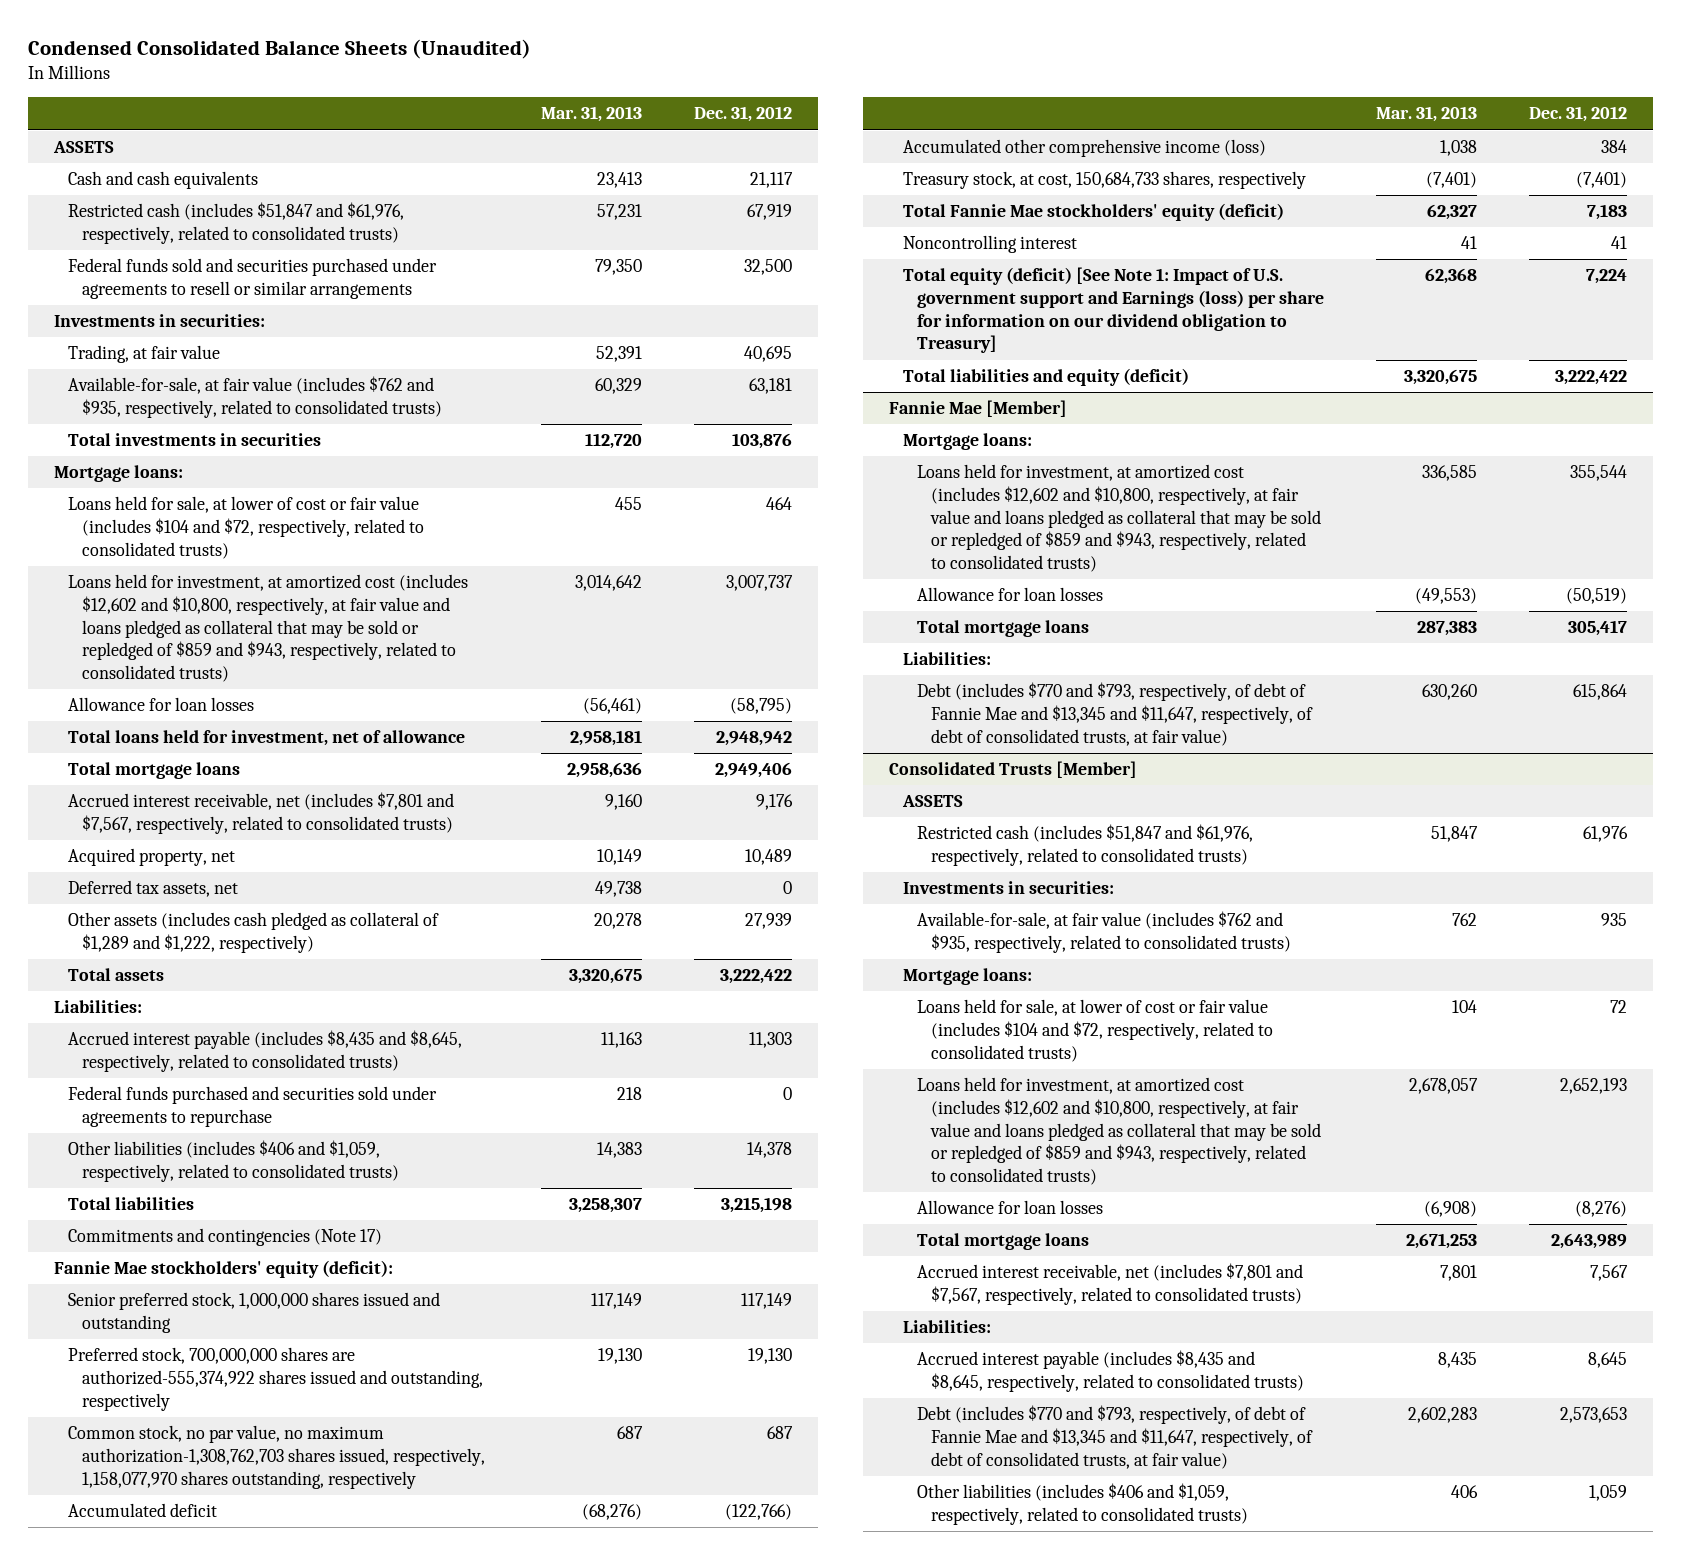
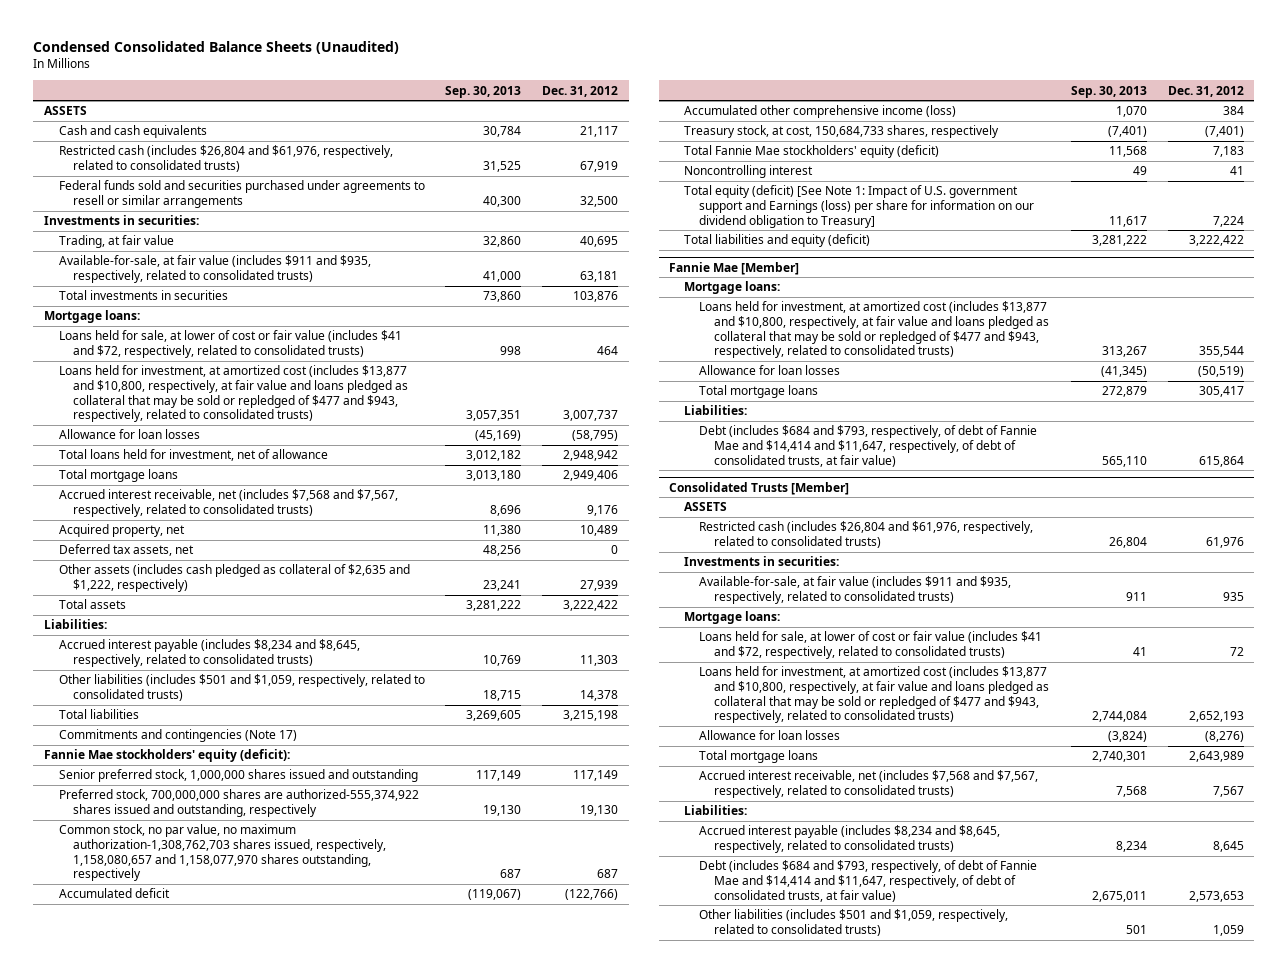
[541,106,643,123] Mar. 31, 2013 -> none
none -> [445,85,522,98] Sep. 30, 2013
[67,202,404,244] Restricted cash (includes $51,847 and $61,976, respectively, related to consolidated trusts) -> [58,145,393,172] Restricted cash (includes $26,804 and $61,976, respectively, related to consolidated trusts)
[67,376,442,418] Available-for-sale, at fair value (includes $762 and $935, respectively, related to consolidated trusts) -> [58,255,371,283] Available-for-sale, at fair value (includes $911 and $935, respectively, related to consolidated trusts)
[67,496,424,559] Loans held for sale, at lower of cost or fair value (includes $104 and $72, respectively, related to consolidated trusts) -> [58,330,402,358] Loans held for sale, at lower of cost or fair value (includes $41 and $72, respectively, related to consolidated trusts)
[67,574,468,683] Loans held for investment, at amortized cost (includes $12,602 and $10,800, respectively, at fair value and loans pledged as collateral that may be sold or repledged of $859 and $943, respectively, related to consolidated trusts) -> [58,365,409,423] Loans held for investment, at amortized cost (includes $13,877 and $10,800, respectively, at fair value and loans pledged as collateral that may be sold or repledged of $477 and $943, respectively, related to consolidated trusts)
[67,792,454,834] Accrued interest receivable, net (includes $7,801 and $7,567, respectively, related to consolidated trusts) -> [58,489,398,517] Accrued interest receivable, net (includes $7,568 and $7,567, respectively, related to consolidated trusts)
[67,912,439,953] Other assets (includes cash pledged as collateral of $1,289 and $1,222, respectively) -> [58,564,410,592] Other assets (includes cash pledged as collateral of $2,635 and $1,222, respectively)
[67,1086,437,1127] Federal funds purchased and securities sold under agreements to repurchase -> none
[67,1030,462,1072] Accrued interest payable (includes $8,435 and $8,645, respectively, related to consolidated trusts) -> [58,639,360,667] Accrued interest payable (includes $8,234 and $8,645, respectively, related to consolidated trusts)
[67,1140,399,1182] Other liabilities (includes $406 and $1,059, respectively, related to consolidated trusts) -> [58,674,425,701] Other liabilities (includes $501 and $1,059, respectively, related to consolidated trusts)
[67,1425,485,1489] Common stock, no par value, no maximum authorization-1,308,762,703 shares issued, respectively, 1,158,077,970 shares outstanding, respectively -> [58,824,387,882] Common stock, no par value, no maximum authorization-1,308,762,703 shares issued, respectively, 1,158,080,657 and 1,158,077,970 shares outstanding, respectively
[916,464,1321,573] Loans held for investment, at amortized cost (includes $12,602 and $10,800, respectively, at fair value and loans pledged as collateral that may be sold or repledged of $859 and $943, respectively, related to consolidated trusts) -> [699,301,1049,359] Loans held for investment, at amortized cost (includes $13,877 and $10,800, respectively, at fair value and loans pledged as collateral that may be sold or repledged of $477 and $943, respectively, related to consolidated trusts)
[916,682,1313,746] Debt (includes $770 and $793, respectively, of debt of Fannie Mae and $13,345 and $11,647, respectively, of debt of consolidated trusts, at fair value) -> [699,425,1038,467] Debt (includes $684 and $793, respectively, of debt of Fannie Mae and $14,414 and $11,647, respectively, of debt of consolidated trusts, at fair value)
[916,824,1253,866] Restricted cash (includes $51,847 and $61,976, respectively, related to consolidated trusts) -> [699,521,1034,548] Restricted cash (includes $26,804 and $61,976, respectively, related to consolidated trusts)
[916,911,1291,953] Available-for-sale, at fair value (includes $762 and $935, respectively, related to consolidated trusts) -> [699,576,1012,604] Available-for-sale, at fair value (includes $911 and $935, respectively, related to consolidated trusts)
[916,999,1273,1062] Loans held for sale, at lower of cost or fair value (includes $104 and $72, respectively, related to consolidated trusts) -> [699,631,1043,659] Loans held for sale, at lower of cost or fair value (includes $41 and $72, respectively, related to consolidated trusts)
[916,1077,1321,1186] Loans held for investment, at amortized cost (includes $12,602 and $10,800, respectively, at fair value and loans pledged as collateral that may be sold or repledged of $859 and $943, respectively, related to consolidated trusts) -> [699,666,1049,724] Loans held for investment, at amortized cost (includes $13,877 and $10,800, respectively, at fair value and loans pledged as collateral that may be sold or repledged of $477 and $943, respectively, related to consolidated trusts)
[916,1263,1303,1305] Accrued interest receivable, net (includes $7,801 and $7,567, respectively, related to consolidated trusts) -> [699,770,1039,798] Accrued interest receivable, net (includes $7,568 and $7,567, respectively, related to consolidated trusts)
[916,1350,1304,1392] Accrued interest payable (includes $8,435 and $8,645, respectively, related to consolidated trusts) -> [699,825,1001,853] Accrued interest payable (includes $8,234 and $8,645, respectively, related to consolidated trusts)
[916,1405,1313,1469] Debt (includes $770 and $793, respectively, of debt of Fannie Mae and $13,345 and $11,647, respectively, of debt of consolidated trusts, at fair value) -> [699,860,1038,902] Debt (includes $684 and $793, respectively, of debt of Fannie Mae and $14,414 and $11,647, respectively, of debt of consolidated trusts, at fair value)
[916,1483,1248,1525] Other liabilities (includes $406 and $1,059, respectively, related to consolidated trusts) -> [699,909,1009,936] Other liabilities (includes $501 and $1,059, respectively, related to consolidated trusts)

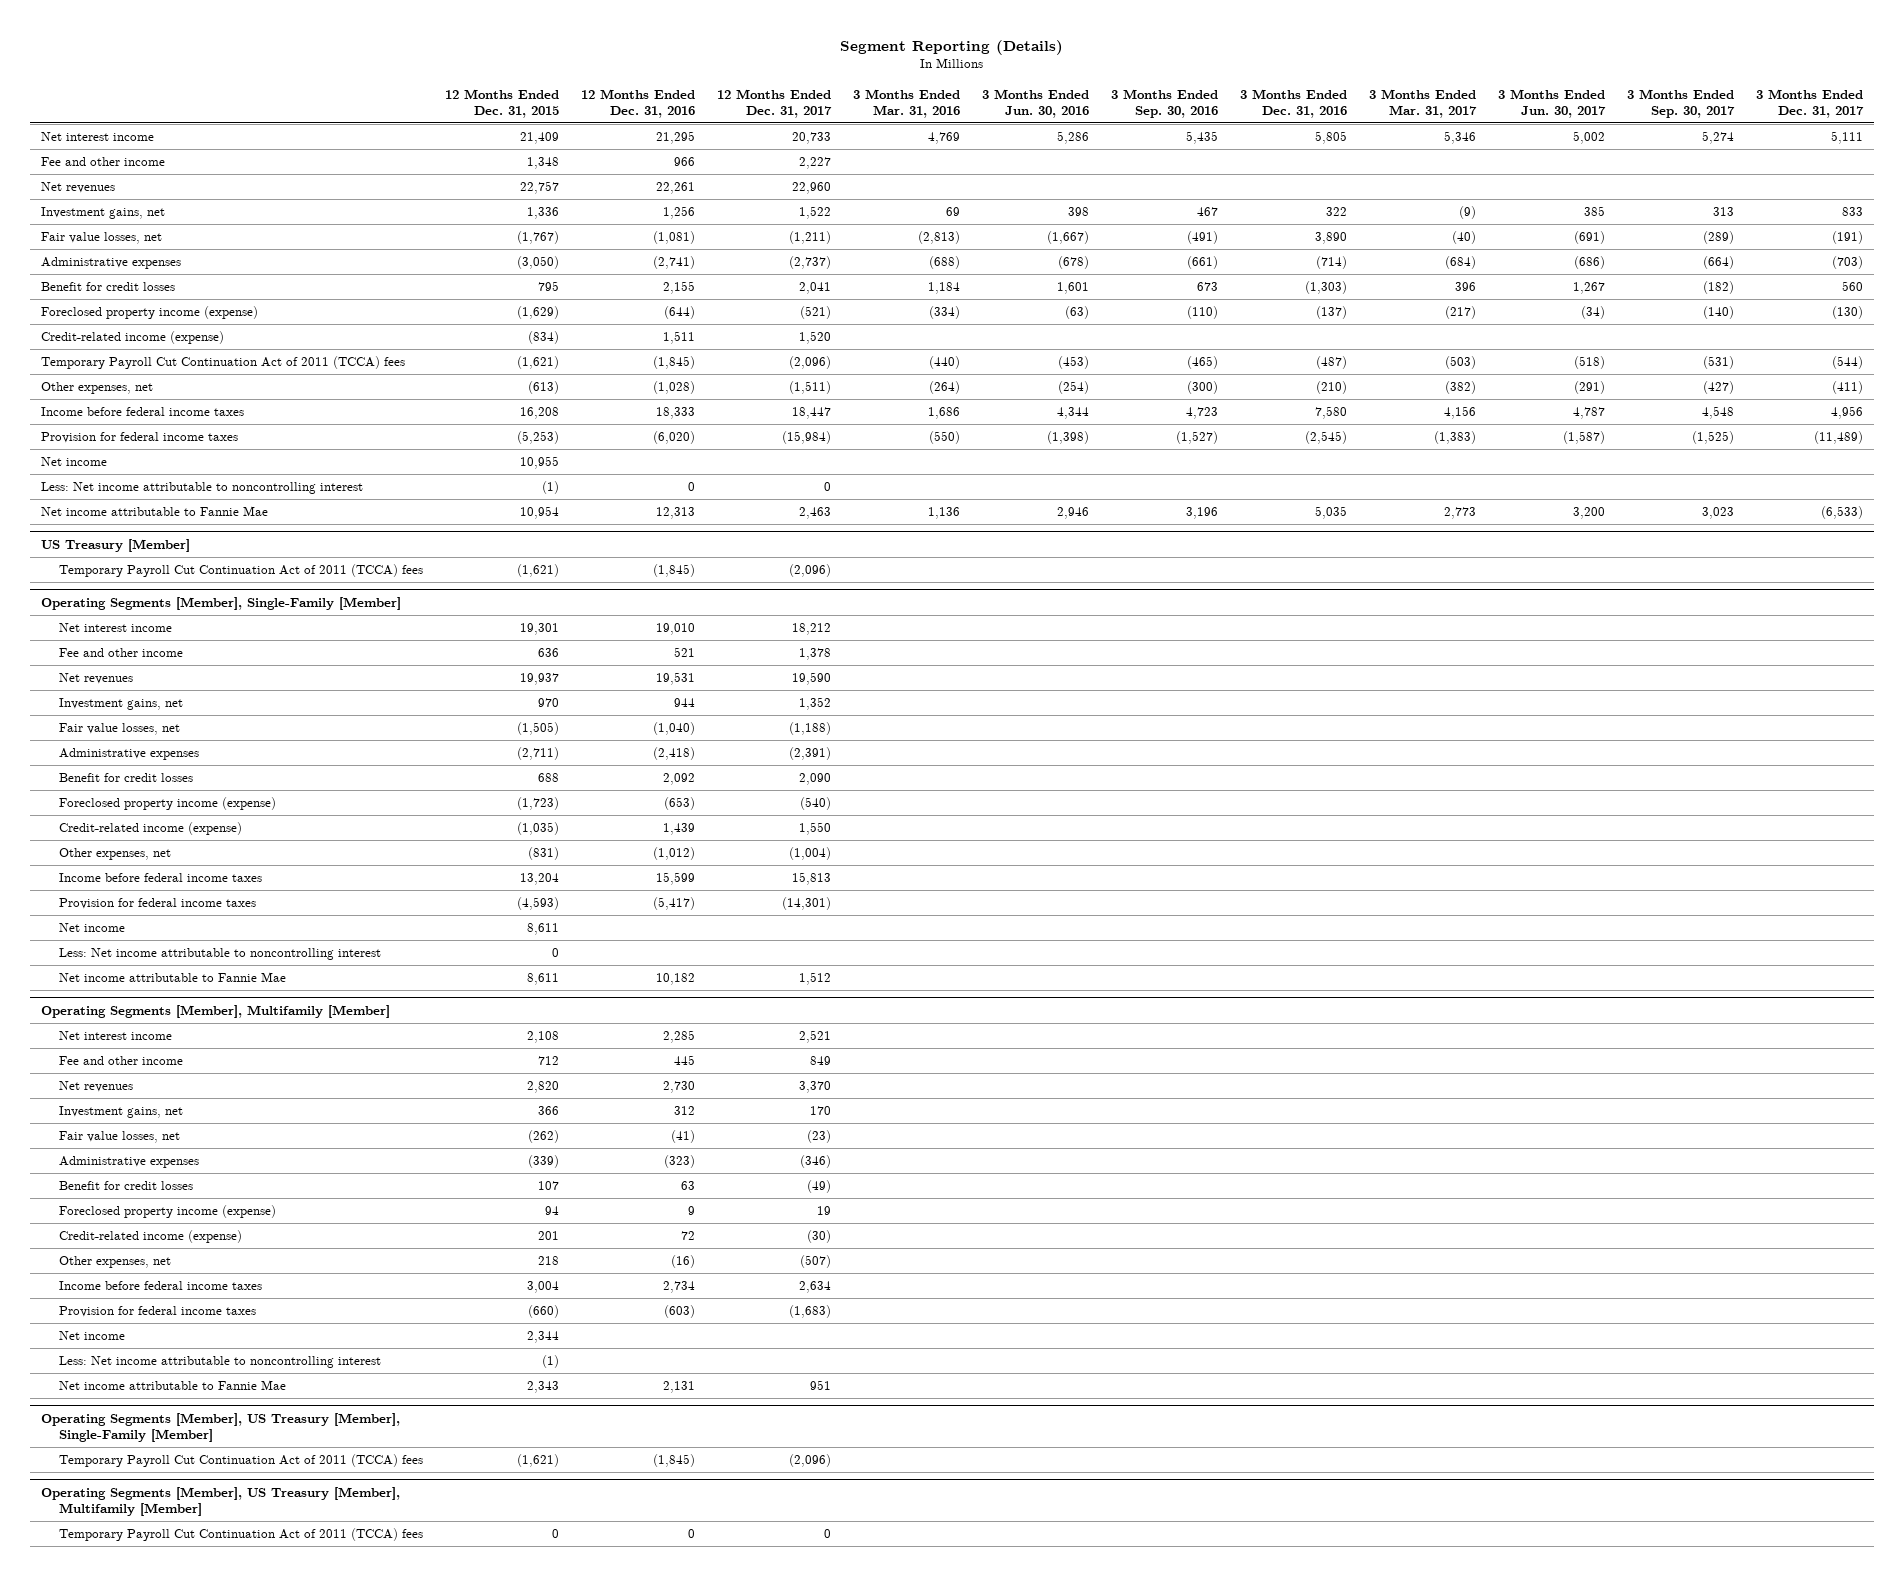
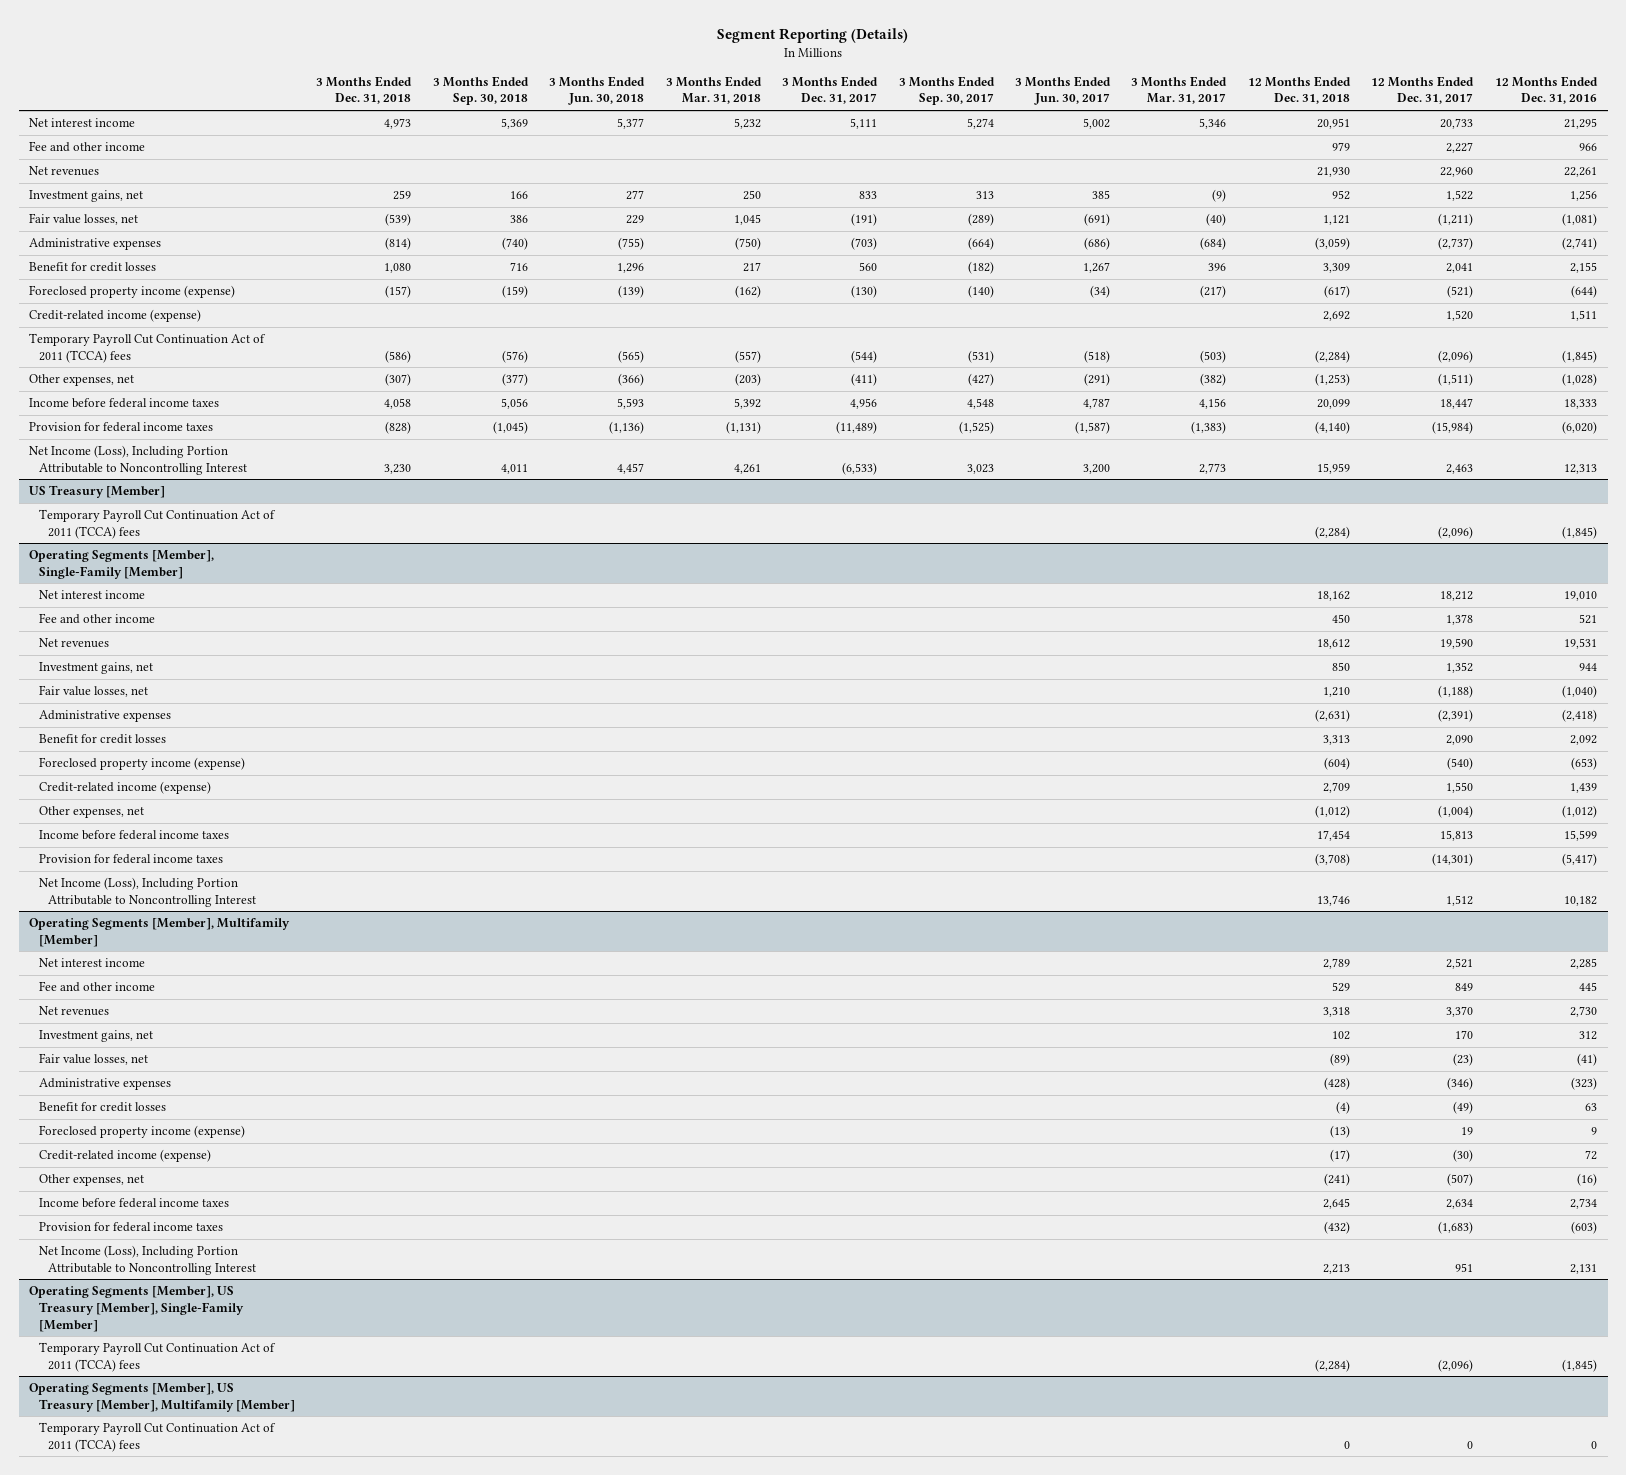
[445,88,560,118] 12 Months Ended Dec. 31, 2015 -> none
[853,88,961,118] 3 Months Ended Mar. 31, 2016 -> none
[982,88,1090,118] 3 Months Ended Jun. 30, 2016 -> none
[1111,88,1219,118] 3 Months Ended Sep. 30, 2016 -> none
[1240,88,1348,118] 3 Months Ended Dec. 31, 2016 -> none
none -> [316,75,413,105] 3 Months Ended Dec. 31, 2018
none -> [432,75,529,106] 3 Months Ended Sep. 30, 2018
none -> [549,75,646,106] 3 Months Ended Jun. 30, 2018
none -> [665,75,762,105] 3 Months Ended Mar. 31, 2018
none -> [1247,75,1351,105] 12 Months Ended Dec. 31, 2018
[41,457,108,467] Net income -> none
[41,482,364,495] Less: Net income attributable to noncontrolling interest -> none
[41,506,269,517] Net income attributable to Fannie Mae -> [29,445,247,475] Net Income (Loss), Including Portion Attributable to Noncontrolling Interest
[59,923,126,933] Net income -> none
[59,948,382,961] Less: Net income attributable to noncontrolling interest -> none
[59,972,287,983] Net income attributable to Fannie Mae -> [38,877,257,907] Net Income (Loss), Including Portion Attributable to Noncontrolling Interest
[59,1331,126,1341] Net income -> none
[59,1356,382,1369] Less: Net income attributable to noncontrolling interest -> none
[59,1380,287,1391] Net income attributable to Fannie Mae -> [38,1245,257,1275] Net Income (Loss), Including Portion Attributable to Noncontrolling Interest

